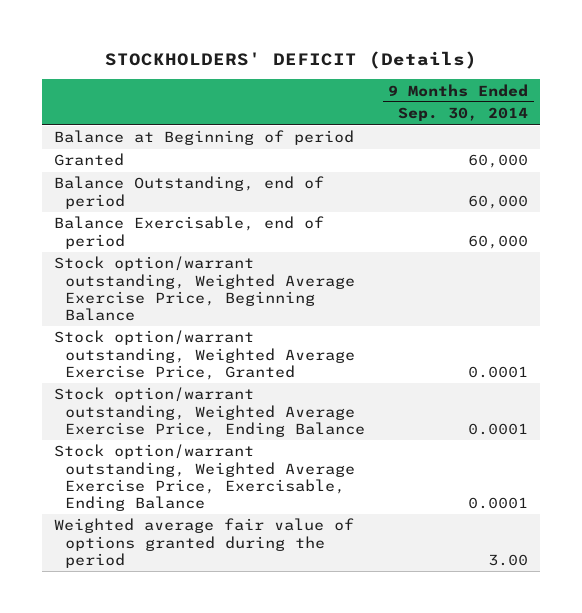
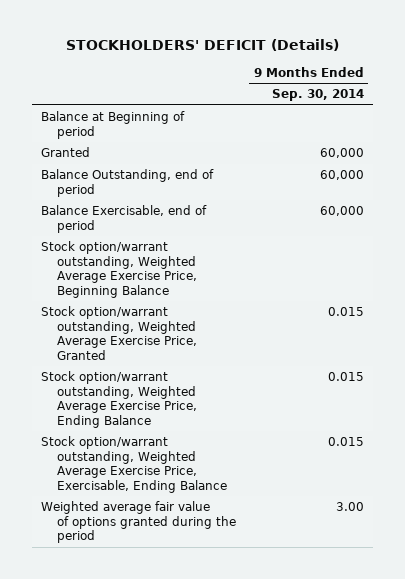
[468,365,529,378] 0.0001 -> [327,306,364,316] 0.015
[468,422,529,435] 0.0001 -> [327,371,364,381] 0.015
[468,497,529,510] 0.0001 -> [327,436,364,446] 0.015

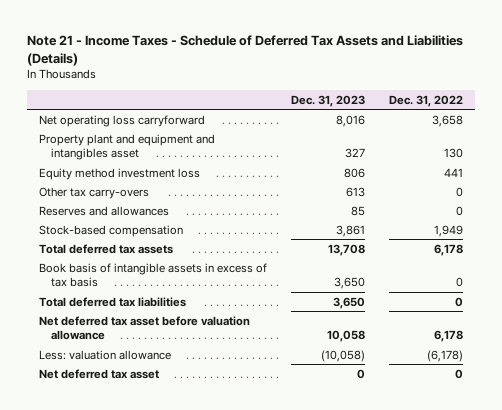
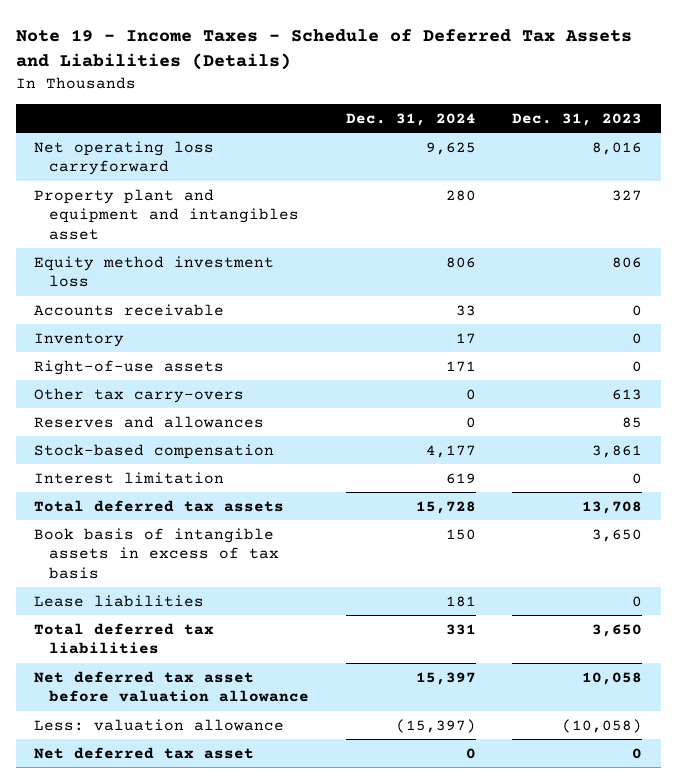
[27,35,464,66] Note 21 - Income Taxes - Schedule of Deferred Tax Assets and Liabilities (Details) -> [15,29,632,71] Note 19 - Income Taxes - Schedule of Deferred Tax Assets and Liabilities (Details)
[389,94,464,107] Dec. 31, 2022 -> none
none -> [345,112,476,126] Dec. 31, 2024
none -> [34,303,225,316] Accounts receivable
none -> [34,332,125,347] Inventory
none -> [34,359,225,375] Right-of-use assets
none -> [34,471,225,484] Interest limitation
none -> [34,594,205,607] Lease liabilities

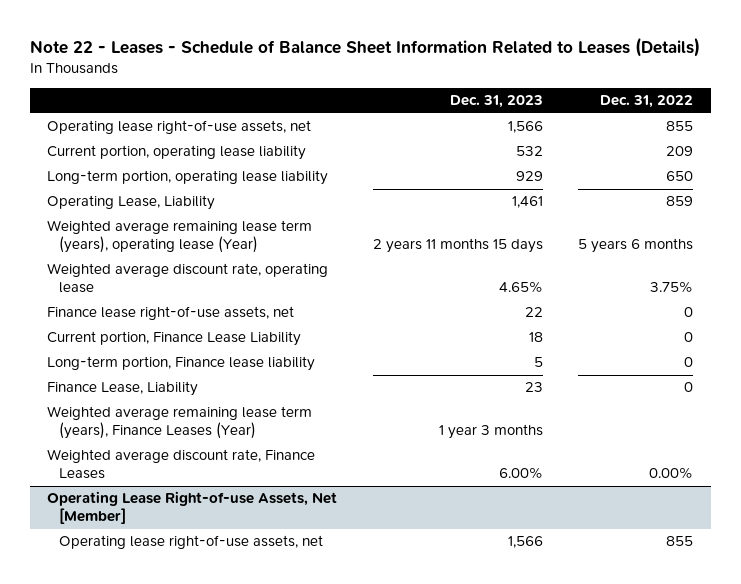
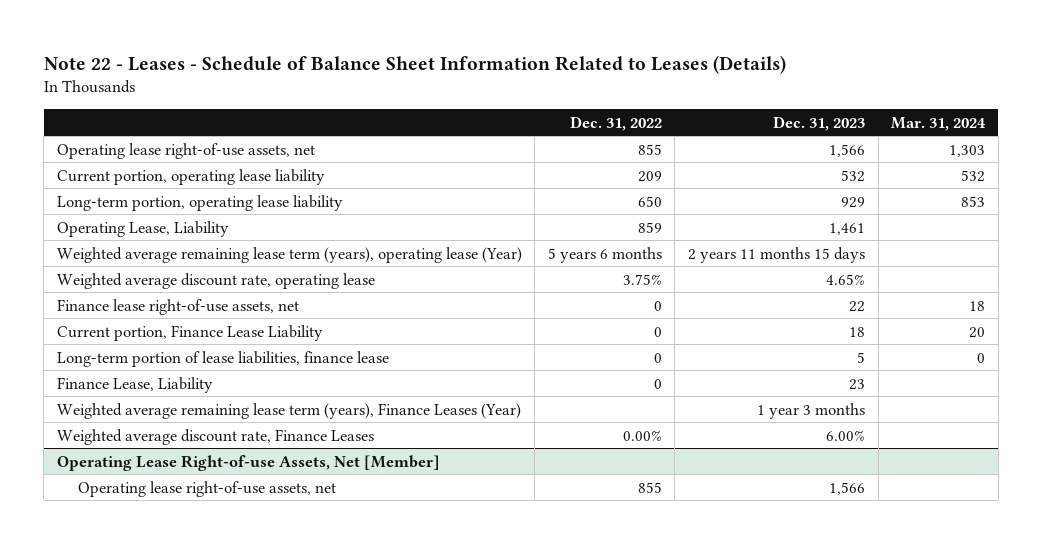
none -> [891,116,987,131] Mar. 31, 2024
[47,356,316,372] Long-term portion, Finance lease liability -> [56,350,389,367] Long-term portion of lease liabilities, finance lease

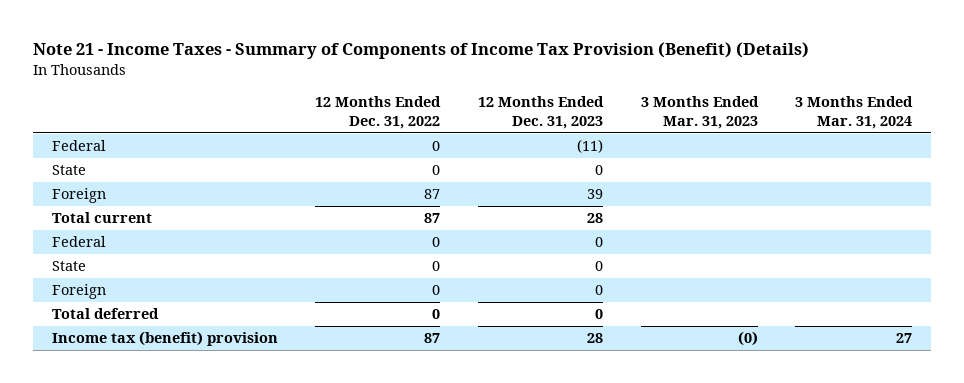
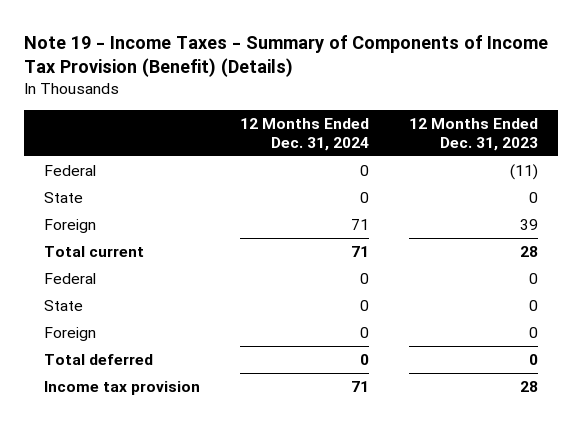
[32,42,809,60] Note 21 - Income Taxes - Summary of Components of Income Tax Provision (Benefit) (Details) -> [24,34,549,78] Note 19 - Income Taxes - Summary of Components of Income Tax Provision (Benefit) (Details)
[315,96,442,129] 12 Months Ended Dec. 31, 2022 -> none
[640,96,759,129] 3 Months Ended Mar. 31, 2023 -> none
[795,96,914,129] 3 Months Ended Mar. 31, 2024 -> none
none -> [240,117,370,151] 12 Months Ended Dec. 31, 2024
[51,331,278,347] Income tax (benefit) provision -> [44,381,201,396] Income tax provision

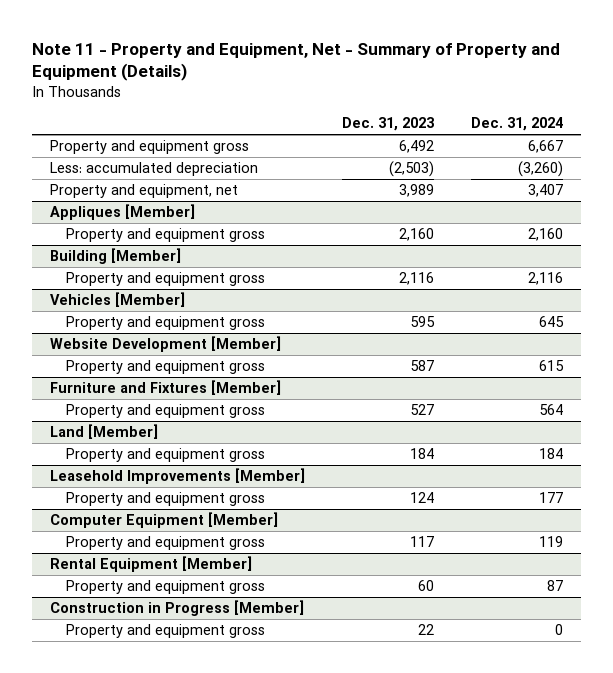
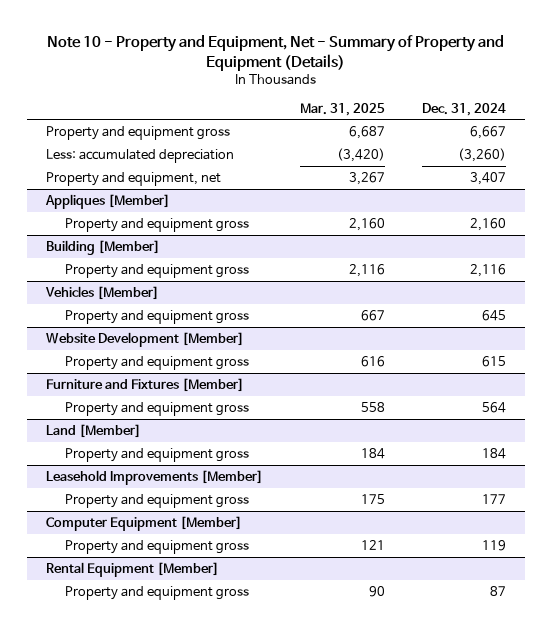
[31,42,560,82] Note 11 - Property and Equipment, Net - Summary of Property and Equipment (Details) -> [46,34,504,71] Note 10 - Property and Equipment, Net - Summary of Property and Equipment (Details)
[342,117,435,132] Dec. 31, 2023 -> none
none -> [299,102,385,116] Mar. 31, 2025
[50,600,305,617] Construction in Progress [Member] -> none
[65,624,265,639] Property and equipment gross -> none

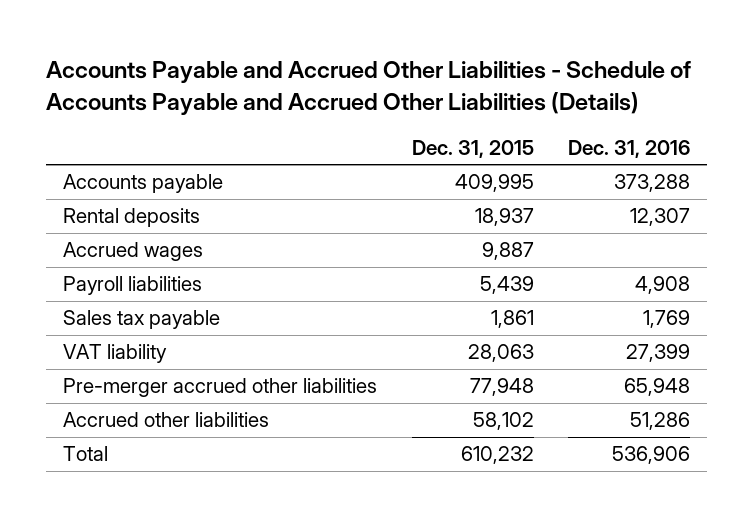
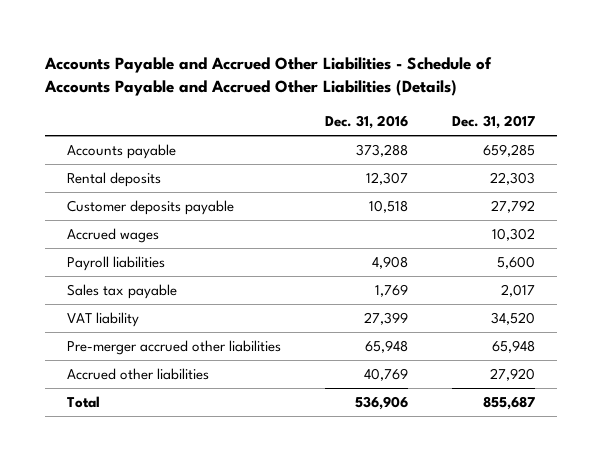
[411,139,534,158] Dec. 31, 2015 -> none
none -> [452,114,536,129] Dec. 31, 2017
none -> [67,200,235,216] Customer deposits payable
[629,412,690,431] 51,286 -> [364,368,409,382] 40,769

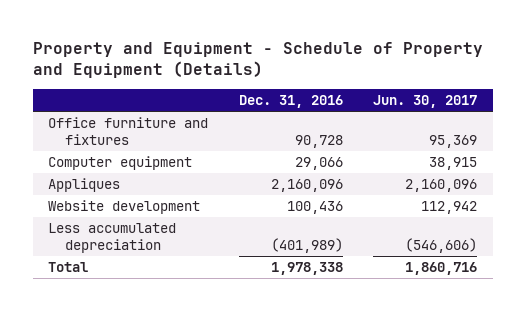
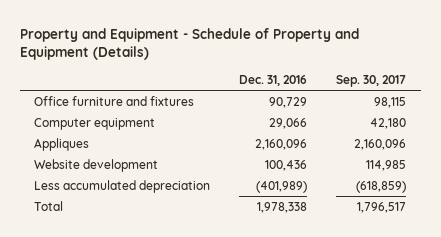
[373,94,478,108] Jun. 30, 2017 -> none
none -> [336,74,407,87] Sep. 30, 2017
[294,134,343,148] 90,728 -> [269,96,308,108] 90,729

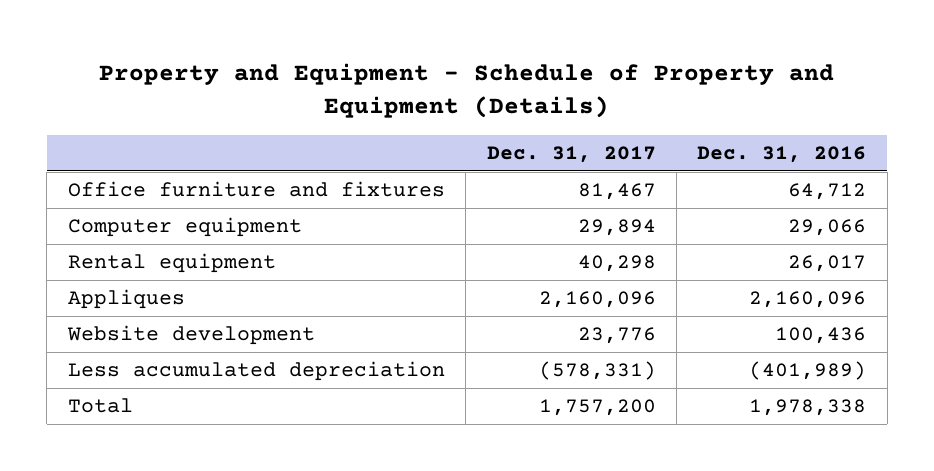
[336,74,407,87] Sep. 30, 2017 -> none
none -> [486,145,656,163] Dec. 31, 2017
[269,96,308,108] 90,729 -> [788,183,867,201] 64,712
none -> [67,253,276,274] Rental equipment

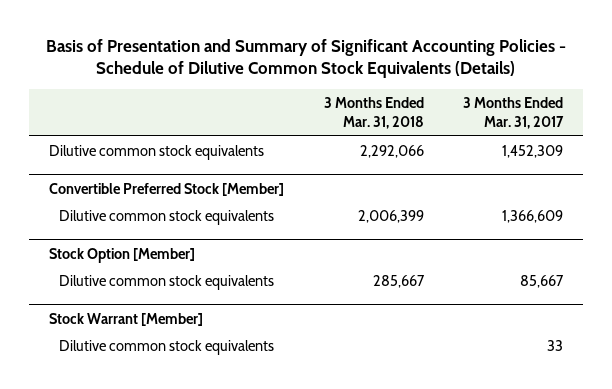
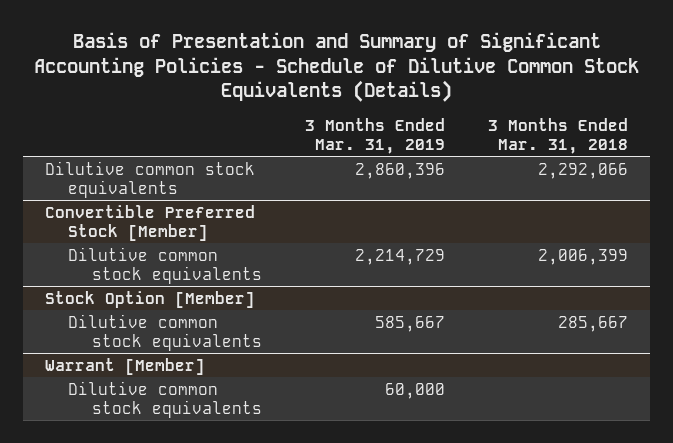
[463,97,565,130] 3 Months Ended Mar. 31, 2017 -> none
none -> [305,117,446,154] 3 Months Ended Mar. 31, 2019
[49,312,204,326] Stock Warrant [Member] -> [44,357,205,375] Warrant [Member]

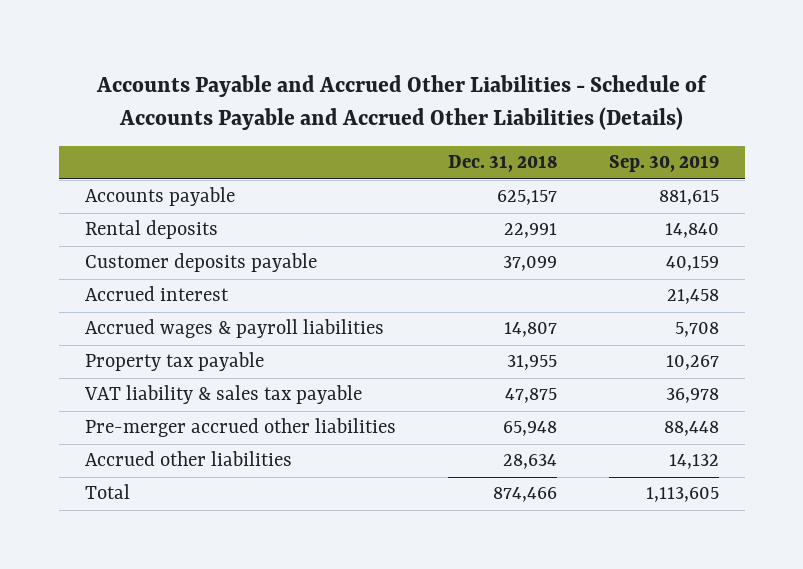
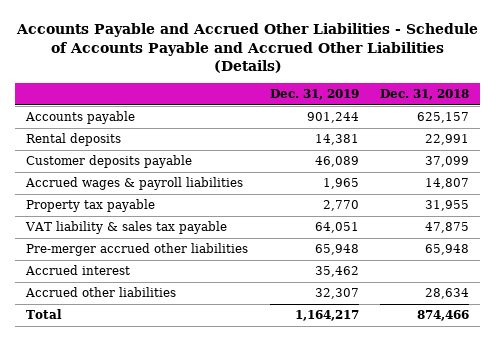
[608,155,719,173] Sep. 30, 2019 -> none
none -> [269,89,359,101] Dec. 31, 2019
[84,286,229,302] Accrued interest -> [25,265,131,276] Accrued interest

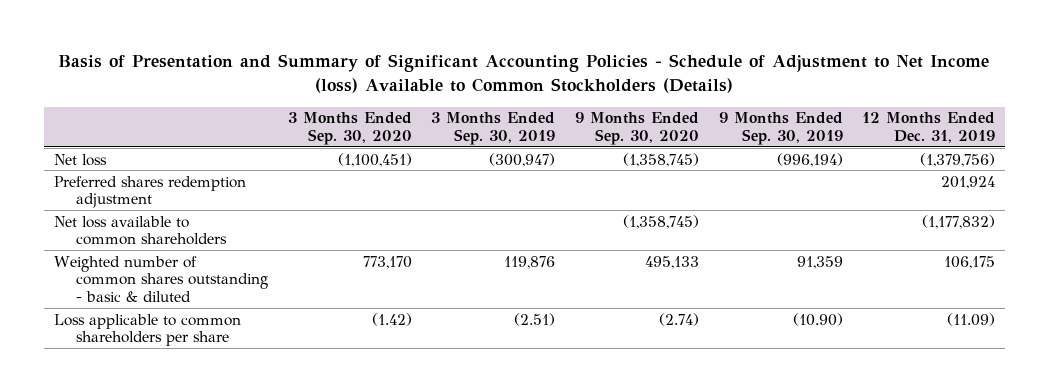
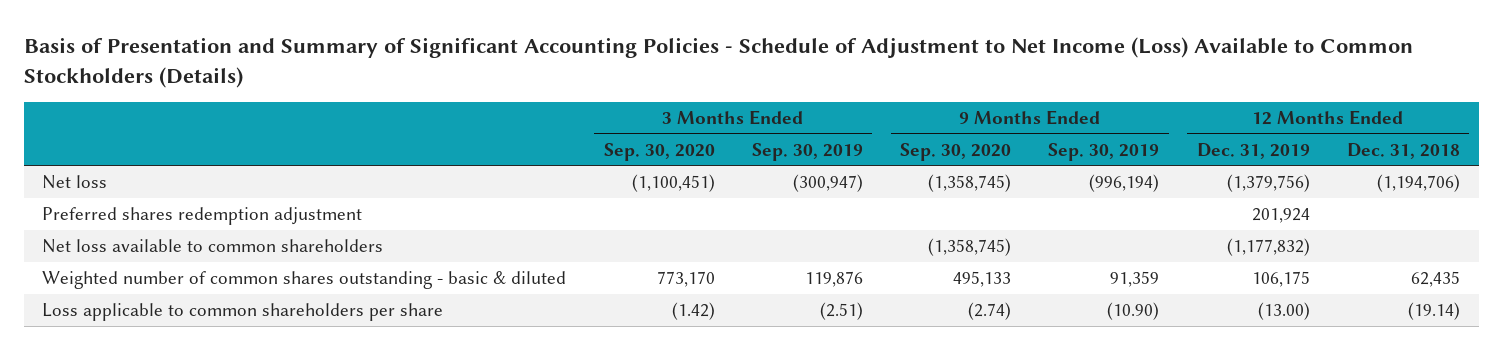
[58,54,990,94] Basis of Presentation and Summary of Significant Accounting Policies - Schedule of Adjustment to Net Income (loss) Available to Common Stockholders (Details) -> [23,37,1413,88] Basis of Presentation and Summary of Significant Accounting Policies - Schedule of Adjustment to Net Income (Loss) Available to Common Stockholders (Details)
none -> [1346,142,1460,159] Dec. 31, 2018
[947,312,996,326] (11.09) -> [1257,302,1310,321] (13.00)

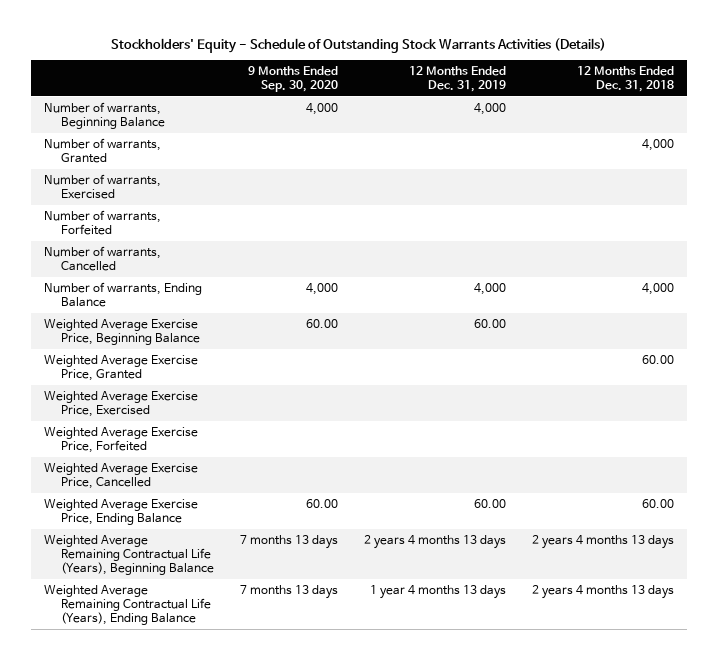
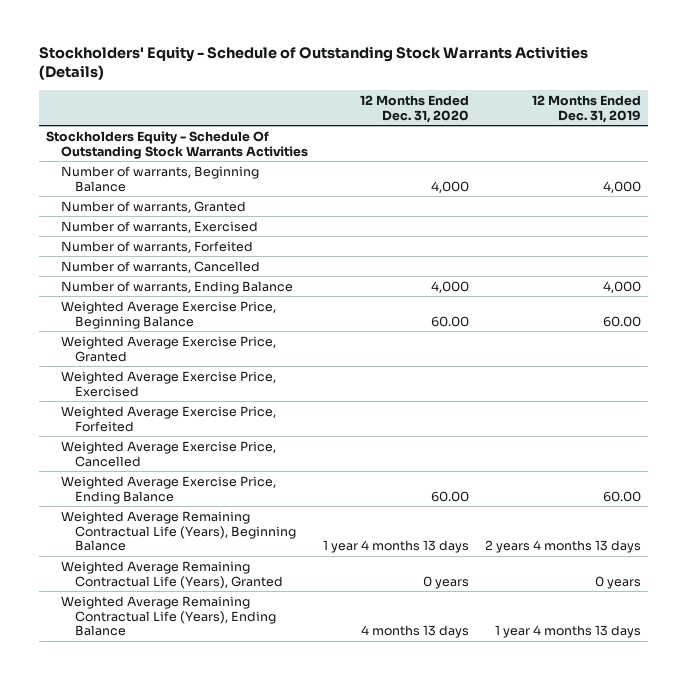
[247,65,338,93] 9 Months Ended Sep. 30, 2020 -> none
[576,65,674,93] 12 Months Ended Dec. 31, 2018 -> none
none -> [360,94,470,123] 12 Months Ended Dec. 31, 2020
none -> [46,130,308,159] Stockholders Equity - Schedule Of Outstanding Stock Warrants Activities
none -> [60,560,284,589] Weighted Average Remaining Contractual Life (Years), Granted

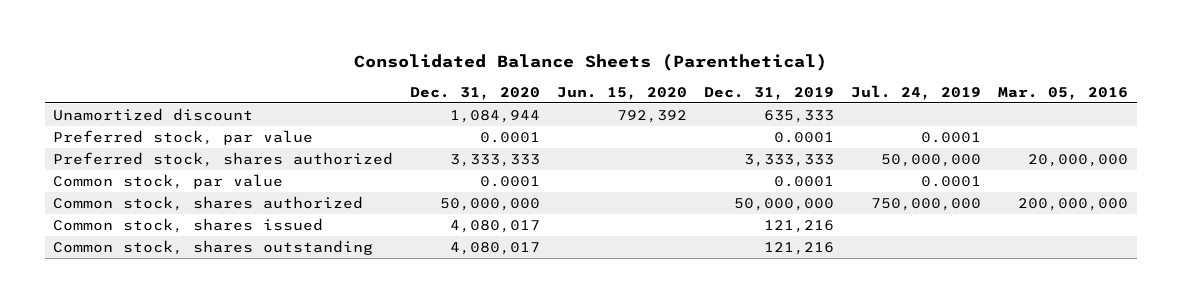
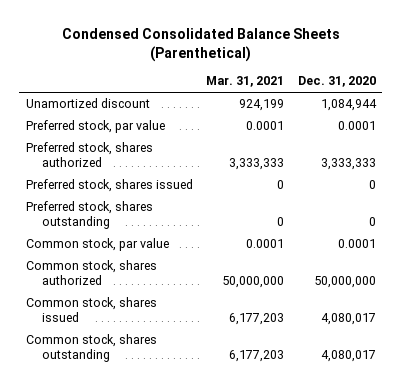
[353,52,827,71] Consolidated Balance Sheets (Parenthetical) -> [61,27,340,62] Condensed Consolidated Balance Sheets (Parenthetical)
[557,86,688,100] Jun. 15, 2020 -> none
[704,86,835,100] Dec. 31, 2019 -> none
[851,84,982,100] Jul. 24, 2019 -> none
[998,86,1129,100] Mar. 05, 2016 -> none
none -> [206,76,285,88] Mar. 31, 2021
none -> [26,179,194,193] Preferred stock, shares issued
none -> [26,201,154,230] Preferred stock, shares outstanding

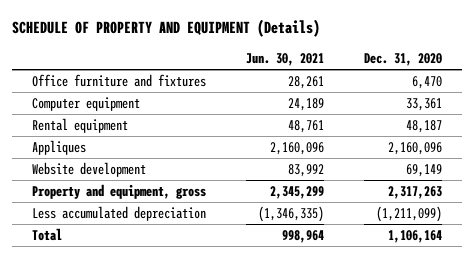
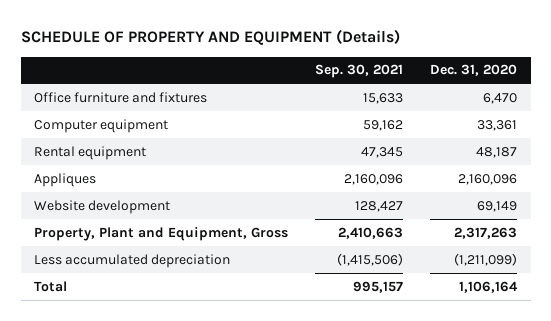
[245,53,324,67] Jun. 30, 2021 -> none
none -> [315,64,404,79] Sep. 30, 2021
[31,183,206,199] Property and equipment, gross -> [34,226,289,241] Property, Plant and Equipment, Gross

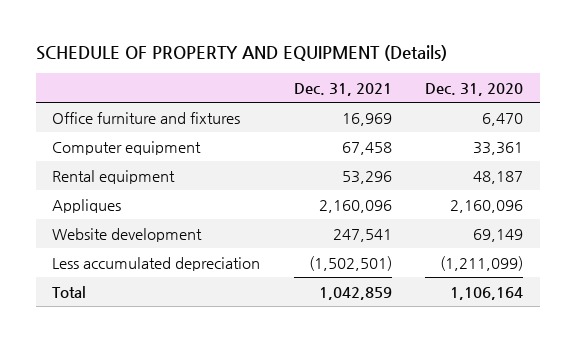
[315,64,404,79] Sep. 30, 2021 -> none
none -> [293,82,392,96] Dec. 31, 2021
[34,226,289,241] Property, Plant and Equipment, Gross -> none

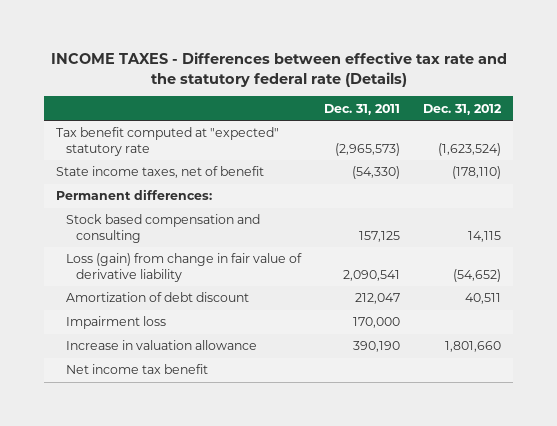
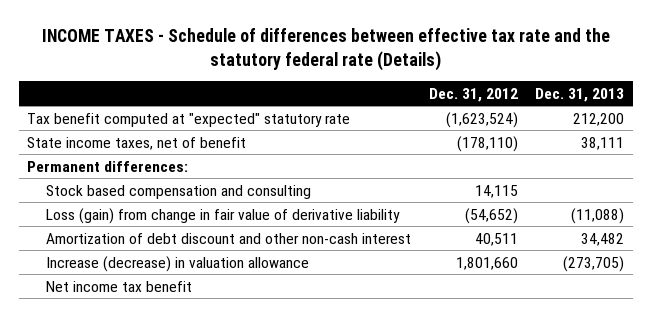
[50,51,507,87] INCOME TAXES - Differences between effective tax rate and the statutory federal rate (Details) -> [41,28,610,71] INCOME TAXES - Schedule of differences between effective tax rate and the statutory federal rate (Details)
[324,103,401,115] Dec. 31, 2011 -> none
none -> [535,87,625,102] Dec. 31, 2013
[65,316,166,330] Impairment loss -> none
[65,292,249,303] Amortization of debt discount -> [45,232,411,244] Amortization of debt discount and other non-cash interest
[65,340,257,351] Increase in valuation allowance -> [45,255,309,272] Increase (decrease) in valuation allowance

